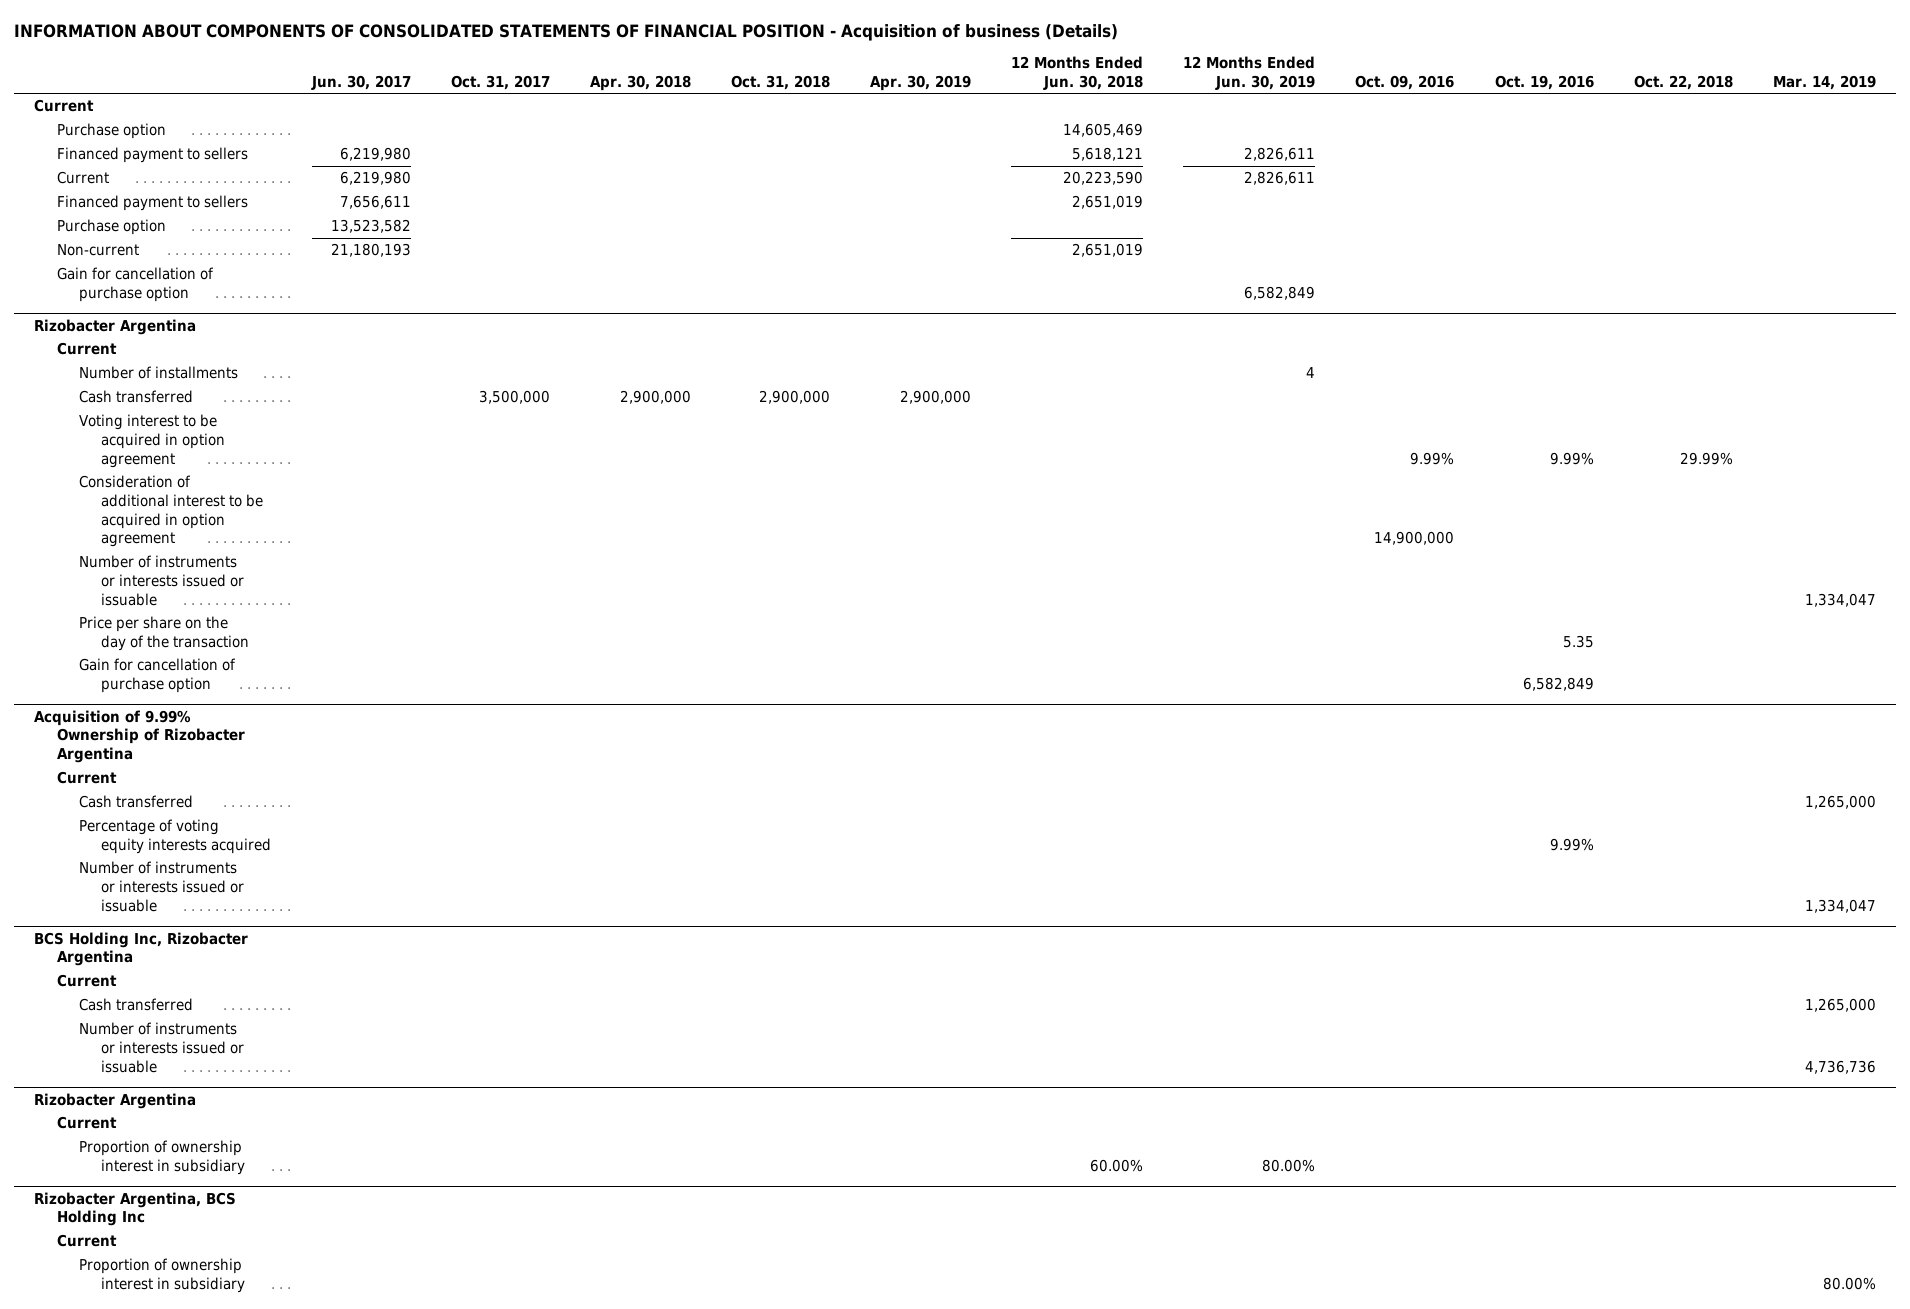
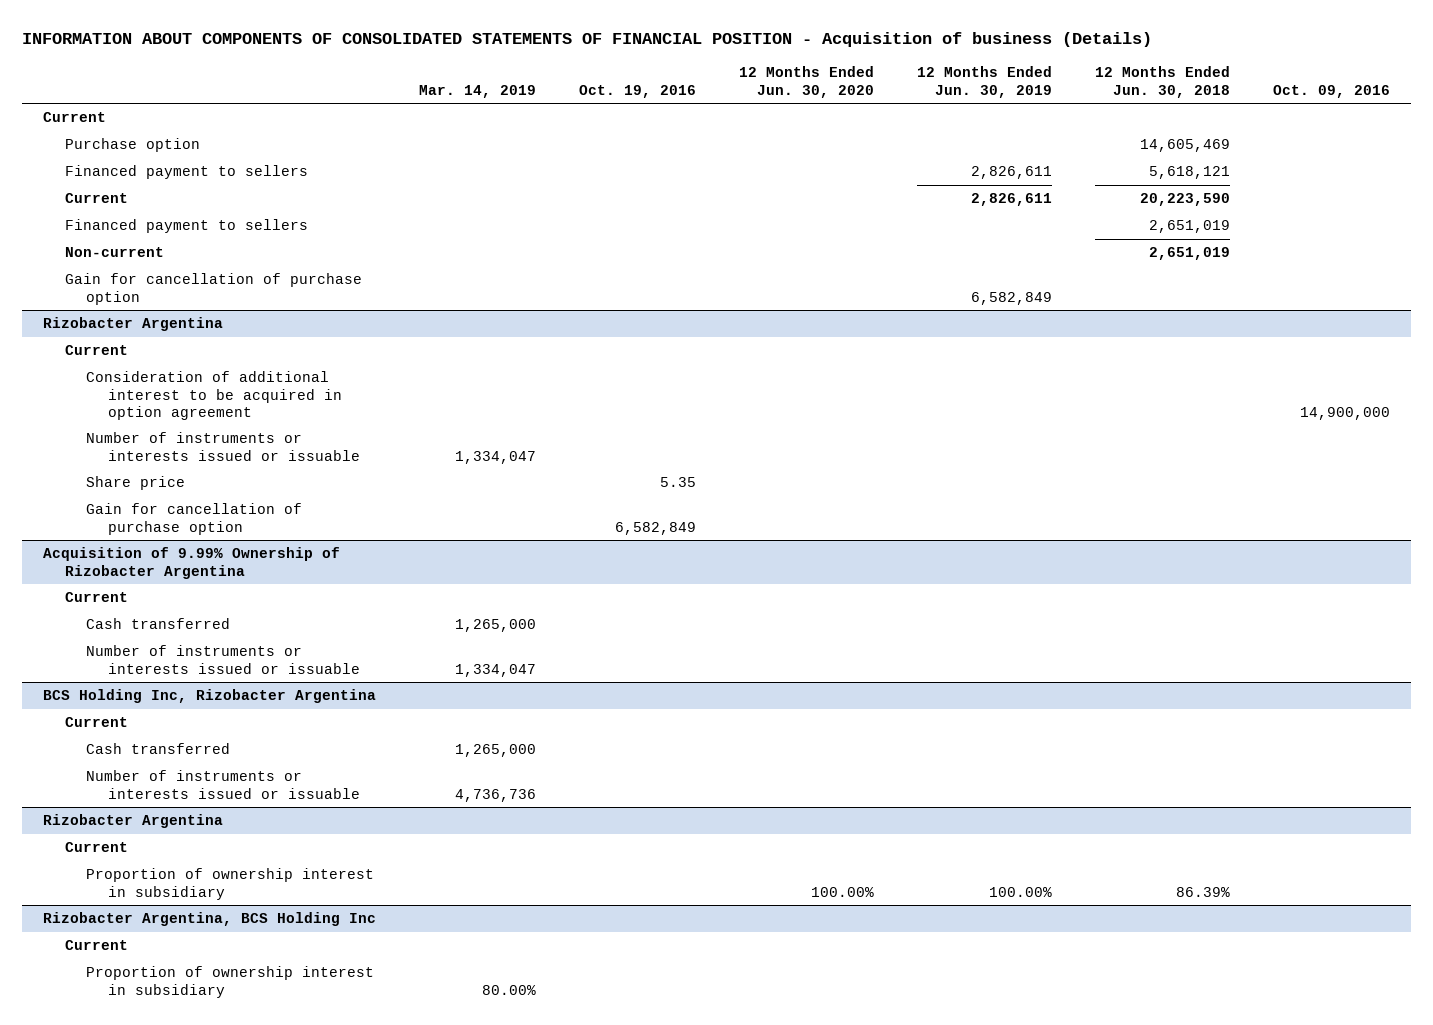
[310,74,411,90] Jun. 30, 2017 -> none
[450,74,550,90] Oct. 31, 2017 -> none
[589,74,691,91] Apr. 30, 2018 -> none
[730,74,830,90] Oct. 31, 2018 -> none
[870,74,972,91] Apr. 30, 2019 -> none
[1633,74,1733,90] Oct. 22, 2018 -> none
none -> [738,66,874,98] 12 Months Ended Jun. 30, 2020
[56,219,166,236] Purchase option -> none
[78,366,238,380] Number of installments -> none
[78,390,193,404] Cash transferred -> none
[78,414,226,468] Voting interest to be acquired in option agreement -> none
[78,616,250,651] Price per share on the day of the transaction -> [86,476,186,491] Share price
[78,819,272,854] Percentage of voting equity interests acquired -> none
[1090,1158,1144,1172] 60.00% -> [1175,886,1230,897] 86.39%
[1262,1158,1316,1172] 80.00% -> [988,886,1052,897] 100.00%

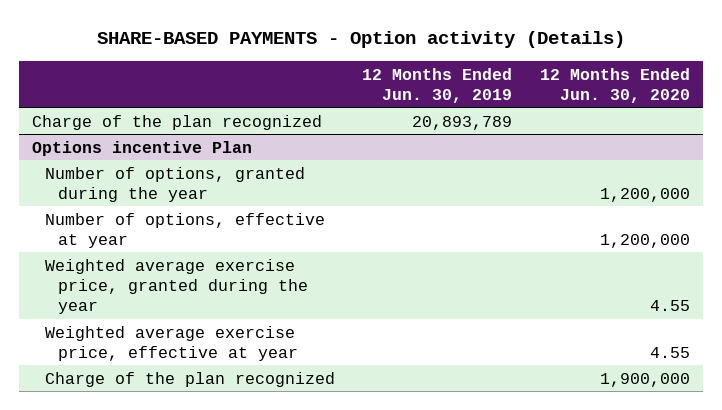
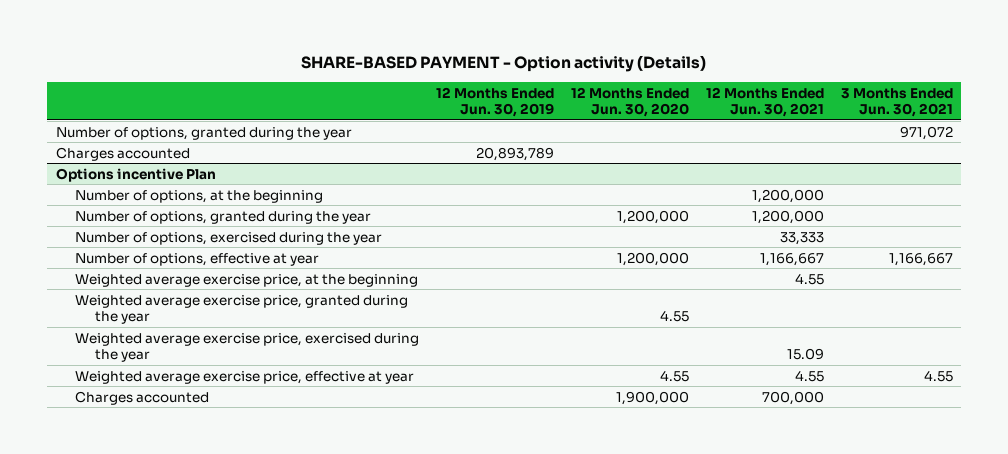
[97,31,626,49] SHARE-BASED PAYMENTS - Option activity (Details) -> [301,55,707,73] SHARE-BASED PAYMENT - Option activity (Details)
none -> [705,86,824,118] 12 Months Ended Jun. 30, 2021
none -> [840,87,953,118] 3 Months Ended Jun. 30, 2021
none -> [55,126,352,140] Number of options, granted during the year
[32,114,323,130] Charge of the plan recognized -> [55,146,190,161] Charges accounted
none -> [75,189,324,203] Number of options, at the beginning
none -> [75,231,383,245] Number of options, exercised during the year
none -> [75,273,419,287] Weighted average exercise price, at the beginning
none -> [75,332,420,363] Weighted average exercise price, exercised during the year
[45,371,336,387] Charge of the plan recognized -> [75,390,210,405] Charges accounted

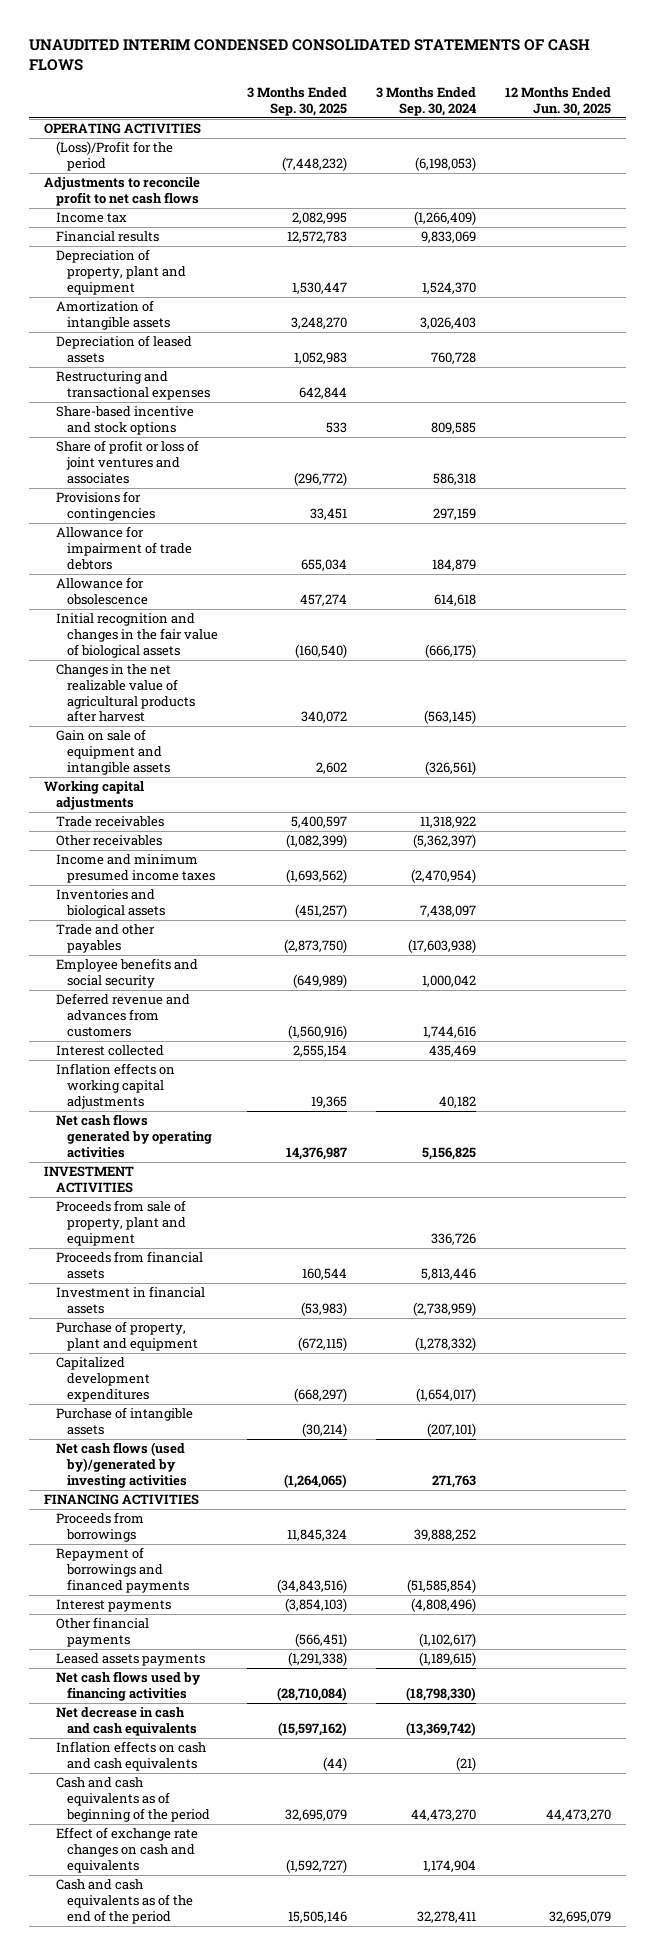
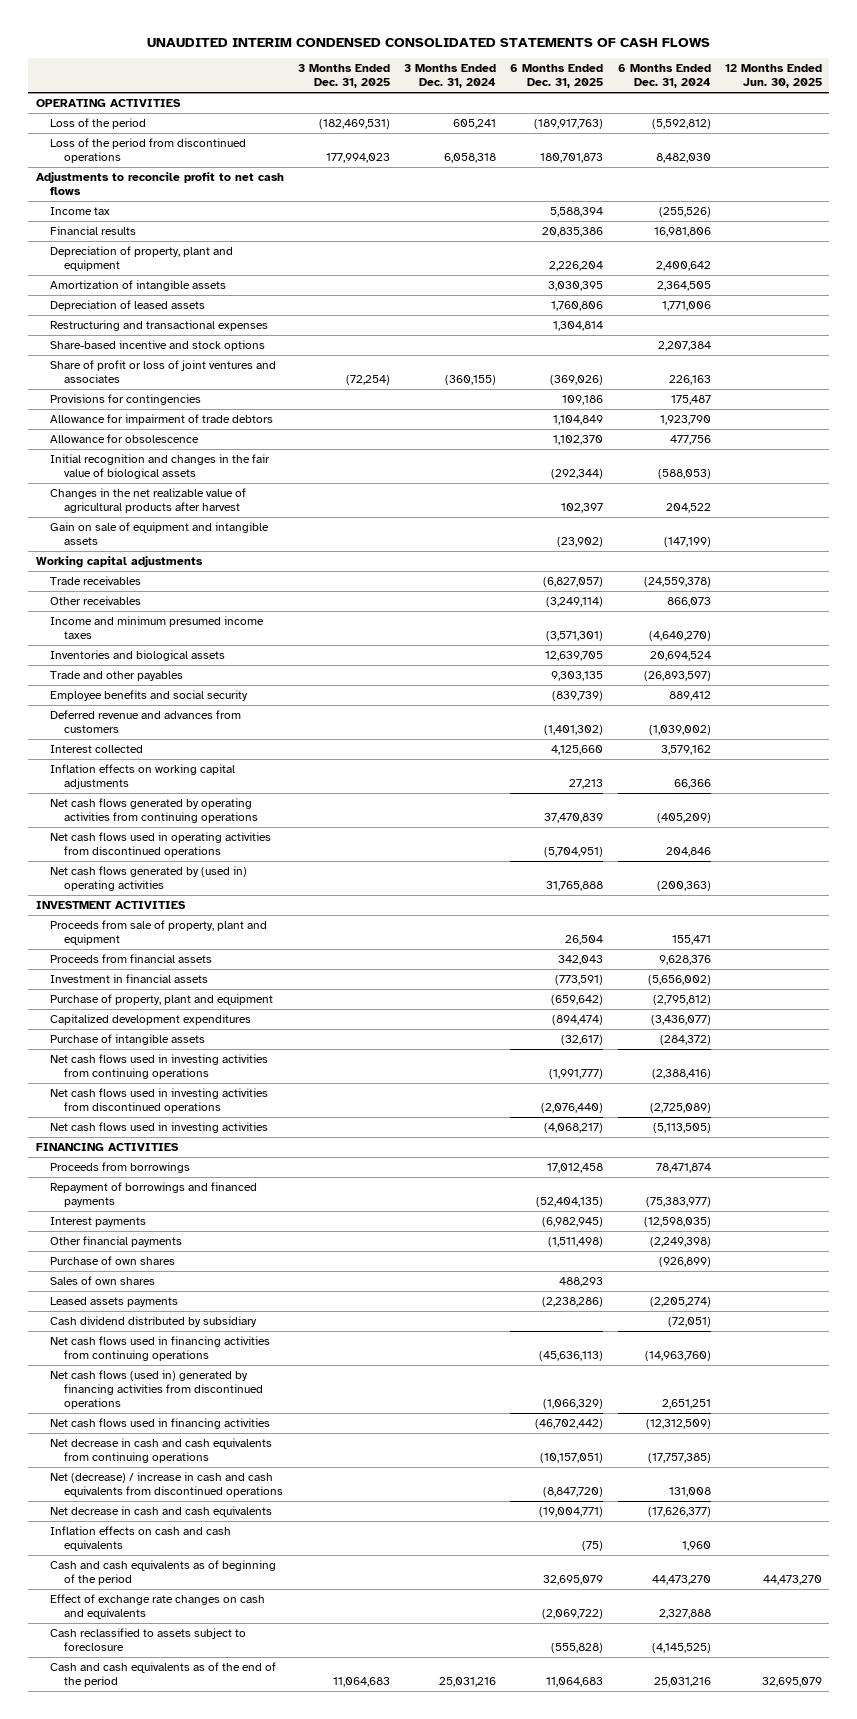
[247,87,348,117] 3 Months Ended Sep. 30, 2025 -> none
[376,87,477,117] 3 Months Ended Sep. 30, 2024 -> none
none -> [297,64,390,89] 3 Months Ended Dec. 31, 2025
none -> [404,64,497,89] 3 Months Ended Dec. 31, 2024
none -> [510,64,604,89] 6 Months Ended Dec. 31, 2025
none -> [617,64,711,89] 6 Months Ended Dec. 31, 2024
[55,141,173,172] (Loss)/Profit for the period -> [49,118,146,130] Loss of the period
none -> [49,138,246,163] Loss of the period from discontinued operations
none -> [49,798,258,823] Net cash flows generated by operating activities from continuing operations
none -> [49,832,271,857] Net cash flows used in operating activities from discontinued operations
[55,1114,213,1158] Net cash flows generated by operating activities -> [49,866,247,891] Net cash flows generated by (used in) operating activities
none -> [49,1054,268,1079] Net cash flows used in investing activities from continuing operations
none -> [49,1088,268,1113] Net cash flows used in investing activities from discontinued operations
[55,1442,188,1488] Net cash flows (used by)/generated by investing activities -> [49,1122,268,1134] Net cash flows used in investing activities
none -> [49,1256,175,1266] Purchase of own shares
none -> [49,1276,155,1286] Sales of own shares
none -> [49,1316,257,1328] Cash dividend distributed by subsidiary
none -> [49,1336,270,1361] Net cash flows used in financing activities from continuing operations
none -> [49,1370,263,1409] Net cash flows (used in) generated by financing activities from discontinued operations
[55,1671,201,1702] Net cash flows used by financing activities -> [49,1418,270,1430] Net cash flows used in financing activities
none -> [49,1438,272,1463] Net decrease in cash and cash equivalents from continuing operations
none -> [49,1472,283,1497] Net (decrease) / increase in cash and cash equivalents from discontinued operations
none -> [49,1628,246,1651] Cash reclassified to assets subject to foreclosure

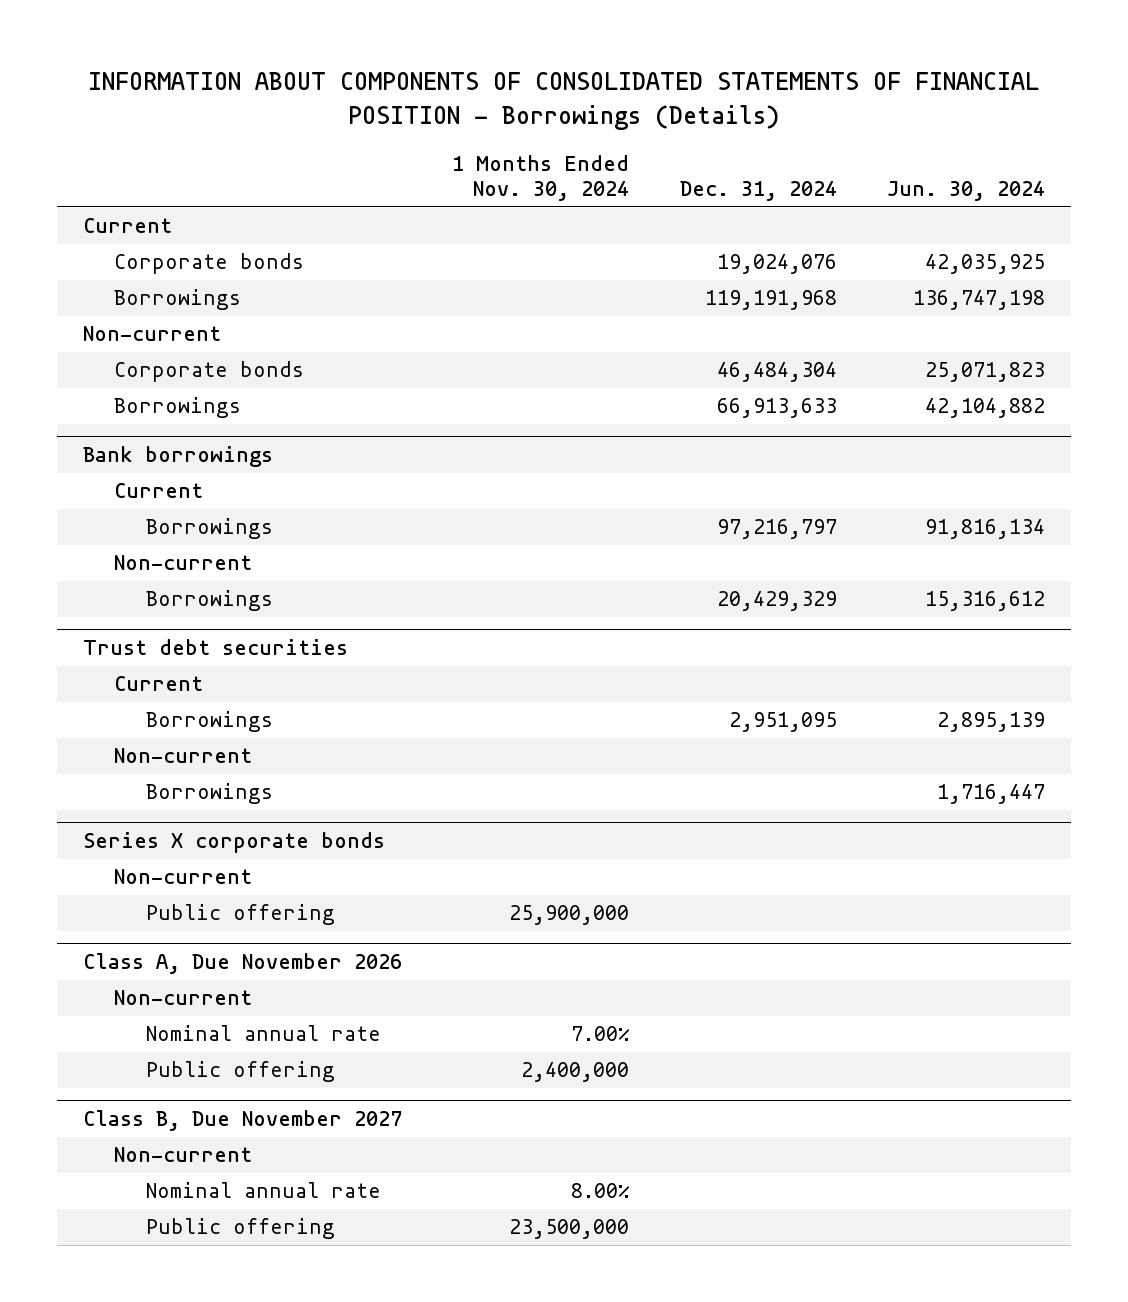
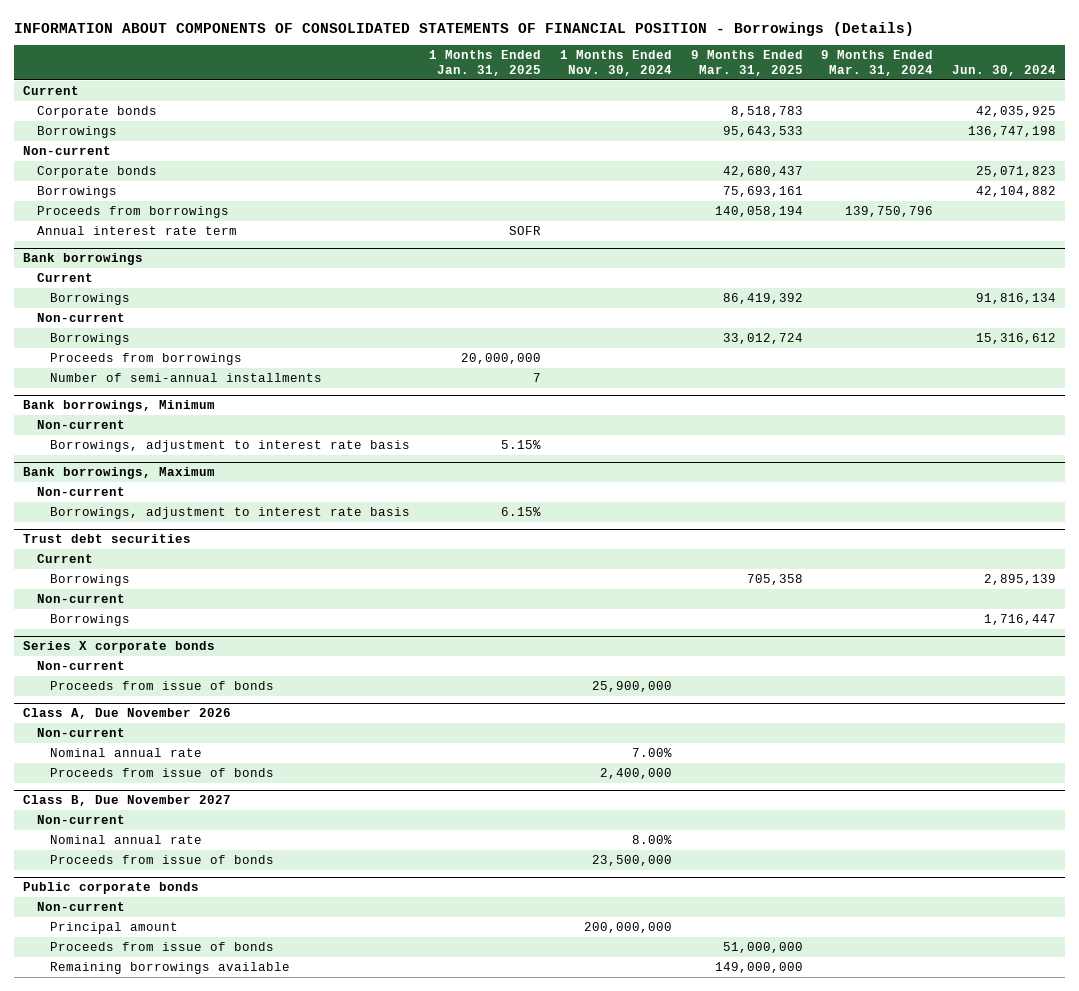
[679,181,837,202] Dec. 31, 2024 -> none
none -> [428,50,541,76] 1 Months Ended Jan. 31, 2025
none -> [690,50,803,76] 9 Months Ended Mar. 31, 2025
none -> [821,50,934,76] 9 Months Ended Mar. 31, 2024
none -> [36,206,229,219] Proceeds from borrowings
none -> [36,226,237,236] Annual interest rate term
none -> [50,353,243,366] Proceeds from borrowings
none -> [50,373,323,383] Number of semi-annual installments
none -> [23,400,216,413] Bank borrowings, Minimum
none -> [36,420,125,430] Non-current
none -> [50,440,411,453] Borrowings, adjustment to interest rate basis
none -> [23,467,216,480] Bank borrowings, Maximum
none -> [36,487,125,497] Non-current
none -> [50,507,411,520] Borrowings, adjustment to interest rate basis
[146,904,336,926] Public offering -> [50,681,275,691] Proceeds from issue of bonds
[146,1061,336,1083] Public offering -> [50,768,275,778] Proceeds from issue of bonds
[146,1218,336,1240] Public offering -> [50,855,275,865] Proceeds from issue of bonds
none -> [23,882,200,895] Public corporate bonds
none -> [36,902,125,912] Non-current
none -> [50,922,179,935] Principal amount
none -> [50,942,275,952] Proceeds from issue of bonds
none -> [50,962,291,975] Remaining borrowings available

